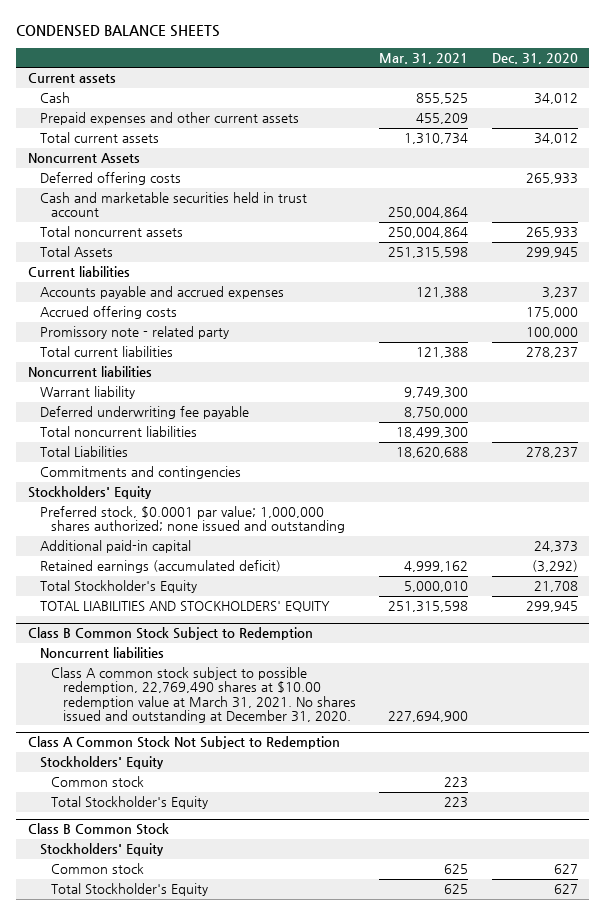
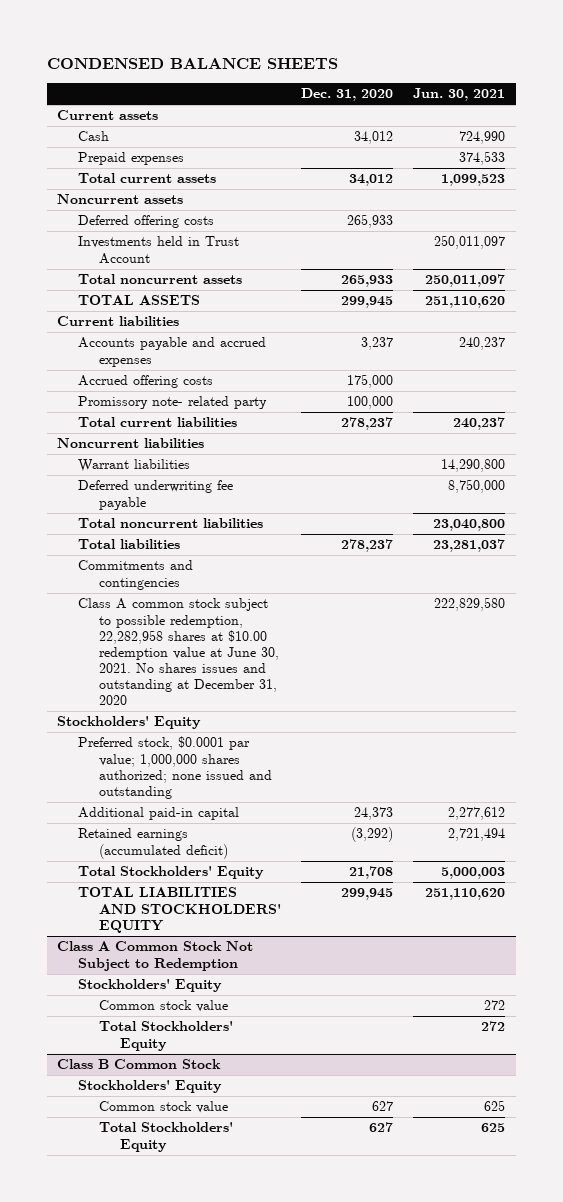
[379,52,469,64] Mar. 31, 2021 -> none
none -> [413,88,506,102] Jun. 30, 2021
[39,112,299,126] Prepaid expenses and other current assets -> [78,152,185,166] Prepaid expenses
[27,153,140,164] Noncurrent Assets -> [57,194,184,205] Noncurrent assets
[39,192,307,218] Cash and marketable securities held in trust account -> [78,236,240,264] Investments held in Trust Account
[39,246,113,258] Total Assets -> [78,295,201,306] TOTAL ASSETS
[39,326,229,340] Promissory note - related party -> [78,396,268,410] Promissory note- related party
[39,386,135,400] Warrant liability -> [78,459,191,473] Warrant liabilities
[39,446,128,458] Total Liabilities -> [78,539,181,550] Total liabilities
none -> [78,598,279,706] Class A common stock subject to possible redemption, 22,282,958 shares at $10.00 redemption value at June 30, 2021. No shares issues and outstanding at December 31, 2020
[39,580,197,594] Total Stockholder's Equity -> [78,866,265,880] Total Stockholders' Equity
[27,627,313,641] Class B Common Stock Subject to Redemption -> none
[39,647,164,659] Noncurrent liabilities -> none
[51,667,357,723] Class A common stock subject to possible redemption, 22,769,490 shares at $10.00 redemption value at March 31, 2021. No shares issued and outstanding at December 31, 2020. -> none
[51,776,145,788] Common stock -> [98,1000,228,1013] Common stock value
[51,796,209,810] Total Stockholder's Equity -> [98,1021,233,1051] Total Stockholders' Equity
[51,863,145,875] Common stock -> [98,1101,228,1114] Common stock value
[51,883,209,897] Total Stockholder's Equity -> [98,1122,233,1152] Total Stockholders' Equity

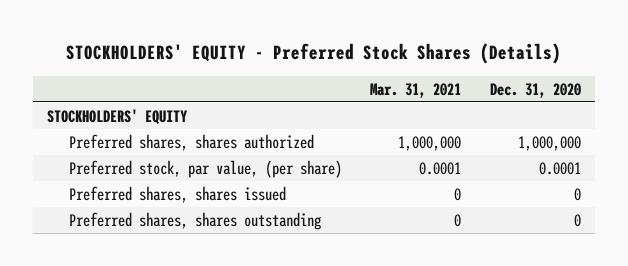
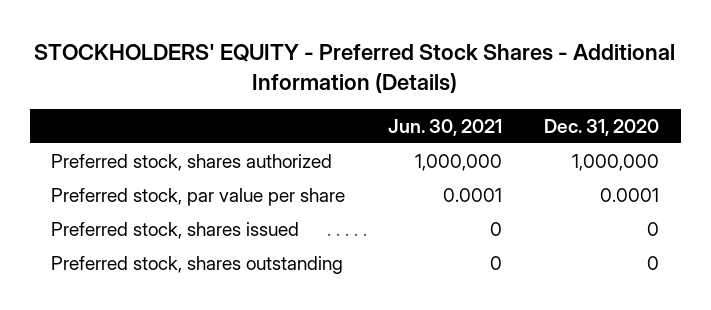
[66,42,562,64] STOCKHOLDERS' EQUITY - Preferred Stock Shares (Details) -> [34,44,676,93] STOCKHOLDERS' EQUITY - Preferred Stock Shares - Additional Information (Details)
[370,82,462,98] Mar. 31, 2021 -> none
none -> [387,118,502,136] Jun. 30, 2021
[47,108,189,124] STOCKHOLDERS' EQUITY -> none
[68,133,314,151] Preferred shares, shares authorized -> [51,153,333,171] Preferred stock, shares authorized
[68,159,342,178] Preferred stock, par value, (per share) -> [51,187,346,206] Preferred stock, par value per share
[68,185,286,203] Preferred shares, shares issued -> [51,221,300,239] Preferred stock, shares issued
[68,211,321,230] Preferred shares, shares outstanding -> [51,255,344,274] Preferred stock, shares outstanding

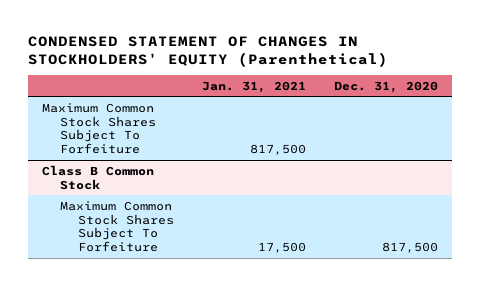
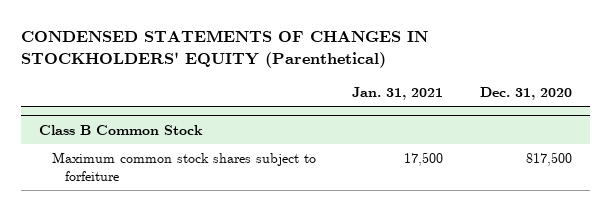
[27,35,388,67] CONDENSED STATEMENT OF CHANGES IN STOCKHOLDERS' EQUITY (Parenthetical) -> [20,30,428,68] CONDENSED STATEMENTS OF CHANGES IN STOCKHOLDERS' EQUITY (Parenthetical)
[41,102,156,155] Maximum Common Stock Shares Subject To Forfeiture -> none
[59,200,174,253] Maximum Common Stock Shares Subject To Forfeiture -> [52,152,317,181] Maximum common stock shares subject to forfeiture

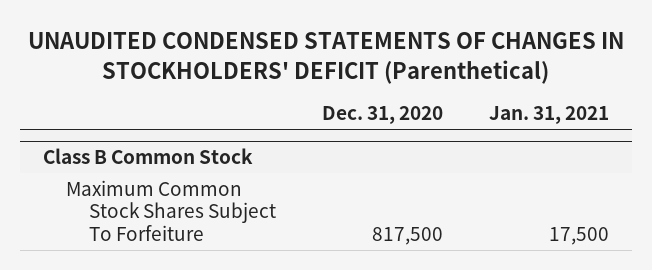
[20,30,428,68] CONDENSED STATEMENTS OF CHANGES IN STOCKHOLDERS' EQUITY (Parenthetical) -> [27,32,624,84] UNAUDITED CONDENSED STATEMENTS OF CHANGES IN STOCKHOLDERS' DEFICIT (Parenthetical)
[52,152,317,181] Maximum common stock shares subject to forfeiture -> [66,179,277,242] Maximum Common Stock Shares Subject To Forfeiture

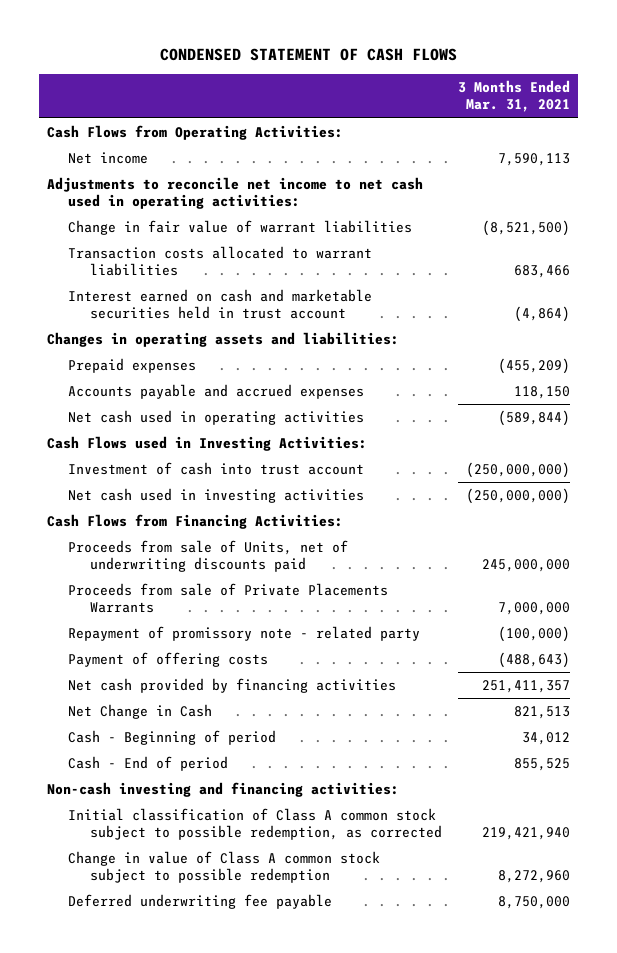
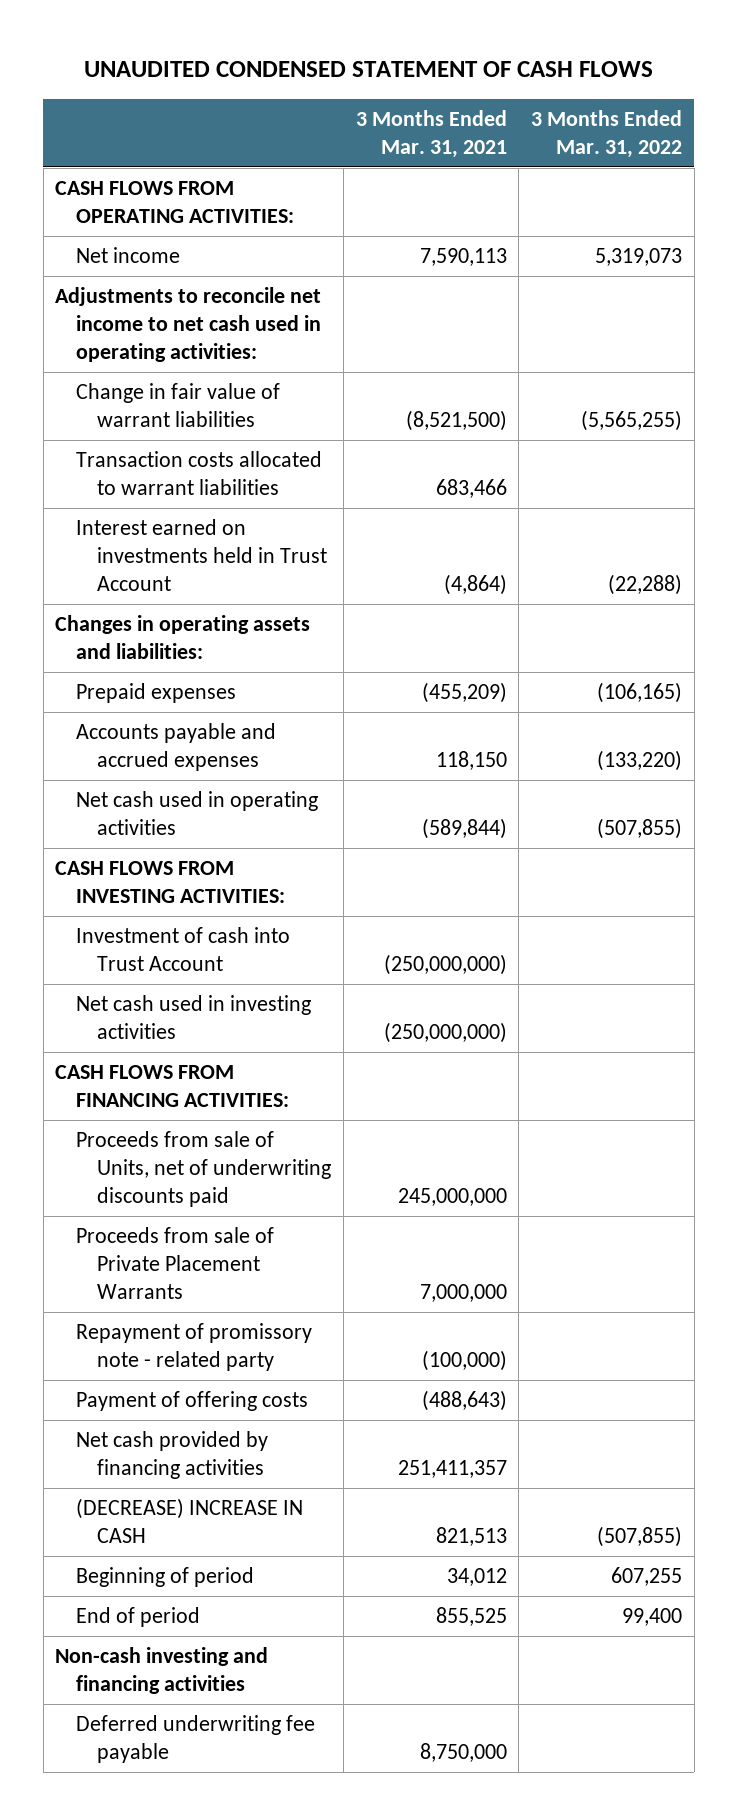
[159,48,457,62] CONDENSED STATEMENT OF CASH FLOWS -> [83,60,653,77] UNAUDITED CONDENSED STATEMENT OF CASH FLOWS
none -> [530,109,682,158] 3 Months Ended Mar. 31, 2022
[46,125,343,141] Cash Flows from Operating Activities: -> [55,181,295,224] CASH FLOWS FROM OPERATING ACTIVITIES:
[68,289,373,320] Interest earned on cash and marketable securities held in trust account -> [76,519,328,591] Interest earned on investments held in Trust Account
[46,436,367,452] Cash Flows used in Investing Activities: -> [55,861,286,904] CASH FLOWS FROM INVESTING ACTIVITIES:
[68,462,365,476] Investment of cash into trust account -> [76,927,291,972] Investment of cash into Trust Account
[46,514,343,530] Cash Flows from Financing Activities: -> [55,1065,290,1108] CASH FLOWS FROM FINANCING ACTIVITIES:
[68,583,389,614] Proceeds from sale of Private Placements Warrants -> [76,1227,275,1299] Proceeds from sale of Private Placement Warrants
[68,808,443,841] Initial classification of Class A common stock subject to possible redemption, as corrected -> none
[68,851,381,884] Change in value of Class A common stock subject to possible redemption -> none
[68,704,213,720] Net Change in Cash -> [76,1498,304,1544] (DECREASE) INCREASE IN CASH
[68,730,277,746] Cash - Beginning of period -> [76,1567,255,1588] Beginning of period
[68,756,229,772] Cash - End of period -> [76,1607,201,1628] End of period
[46,782,399,798] Non-cash investing and financing activities: -> [55,1647,269,1695] Non-cash investing and financing activities

